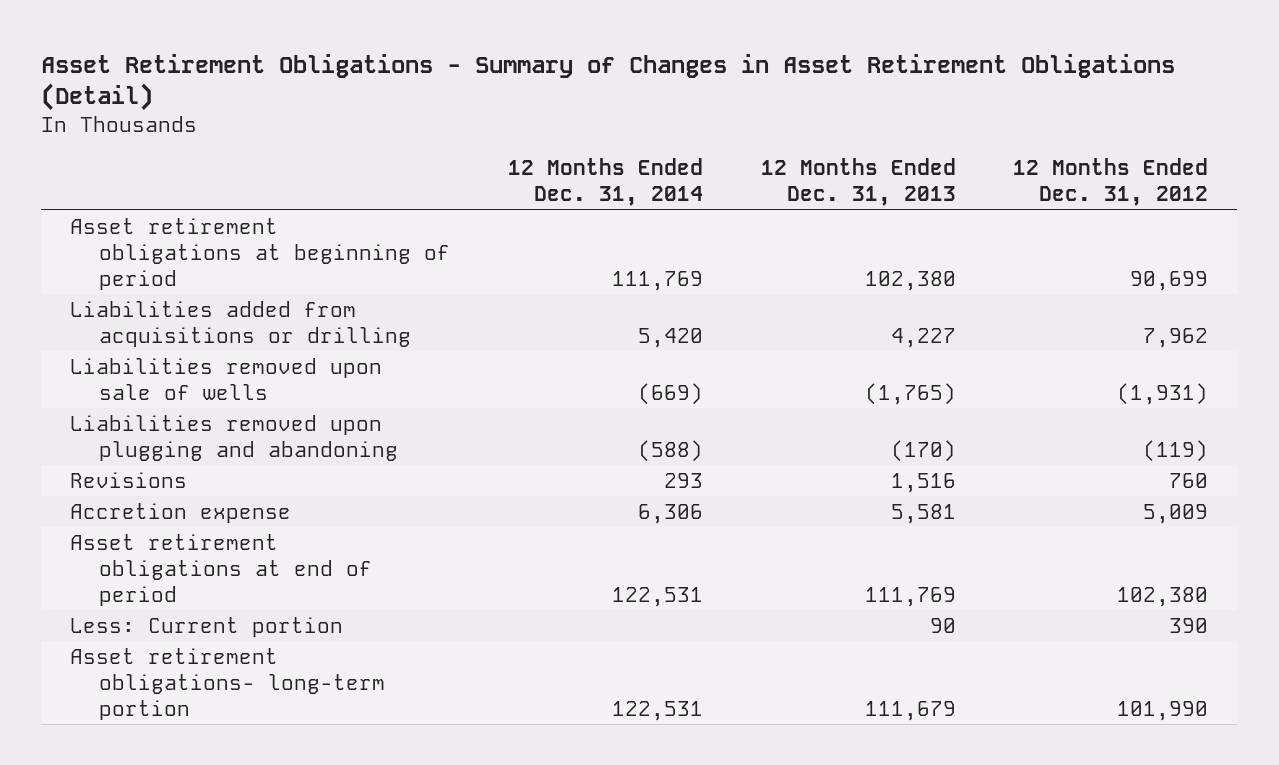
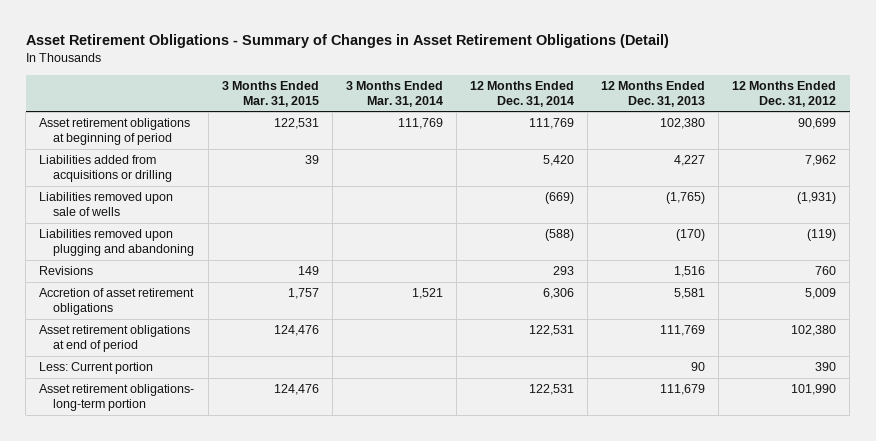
none -> [221,80,319,107] 3 Months Ended Mar. 31, 2015
none -> [345,80,443,107] 3 Months Ended Mar. 31, 2014
[70,502,292,523] Accretion expense -> [39,288,195,315] Accretion of asset retirement obligations

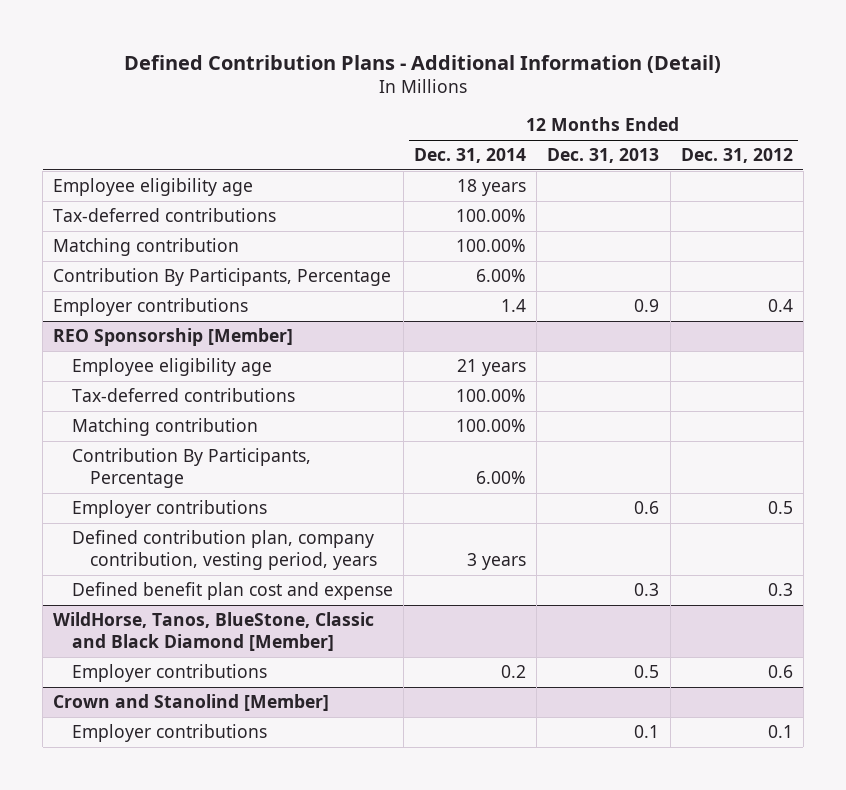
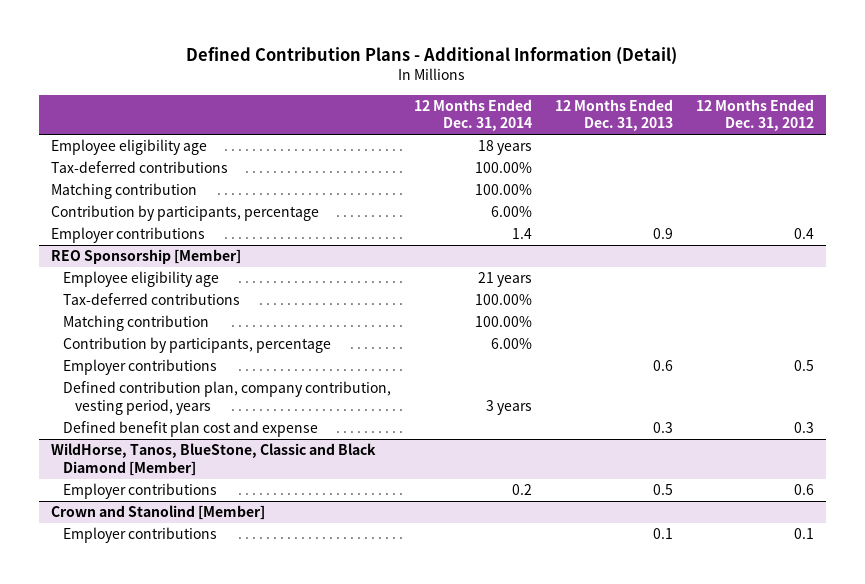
[53,268,392,287] Contribution By Participants, Percentage -> [50,205,319,222] Contribution by participants, percentage
[71,448,311,488] Contribution By Participants, Percentage -> [63,337,332,354] Contribution by participants, percentage

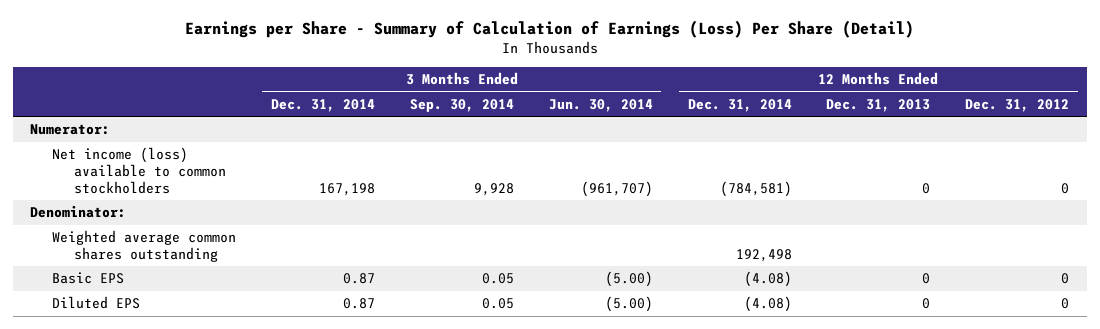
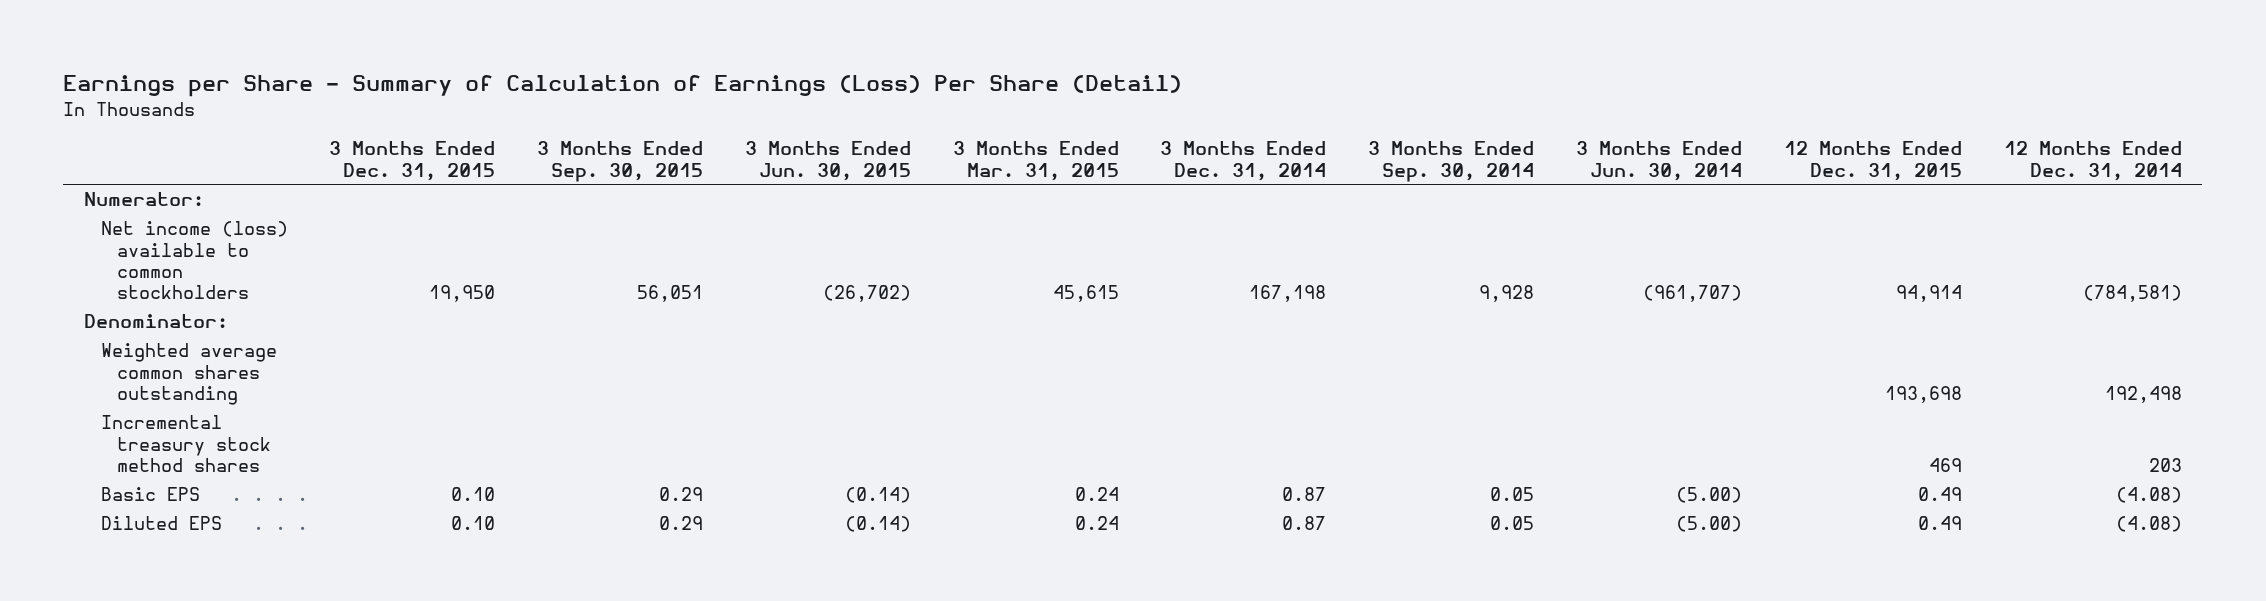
[826,98,931,112] Dec. 31, 2013 -> none
[965,98,1070,112] Dec. 31, 2012 -> none
none -> [329,141,496,181] 3 Months Ended Dec. 31, 2015
none -> [537,141,704,182] 3 Months Ended Sep. 30, 2015
none -> [744,141,911,181] 3 Months Ended Jun. 30, 2015
none -> [952,141,1119,181] 3 Months Ended Mar. 31, 2015
none -> [1783,141,1962,181] 12 Months Ended Dec. 31, 2015
none -> [100,415,271,473] Incremental treasury stock method shares

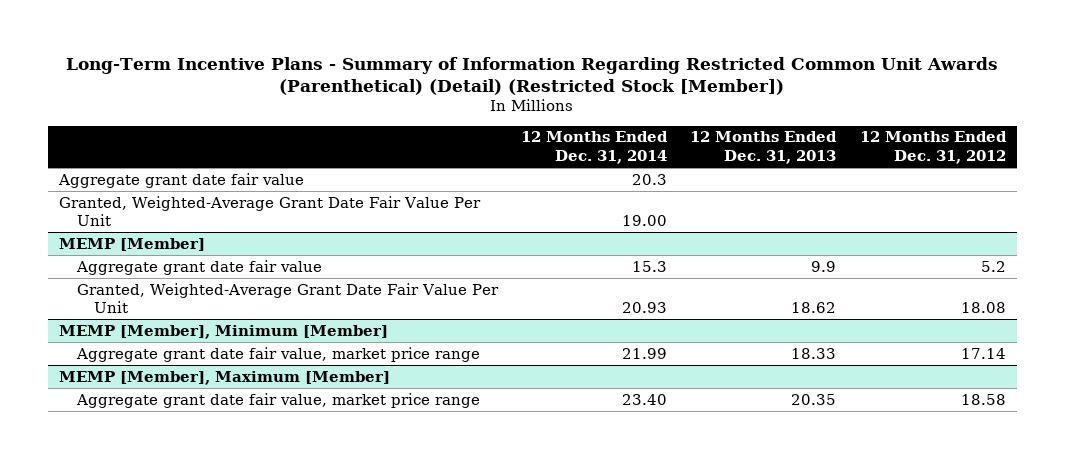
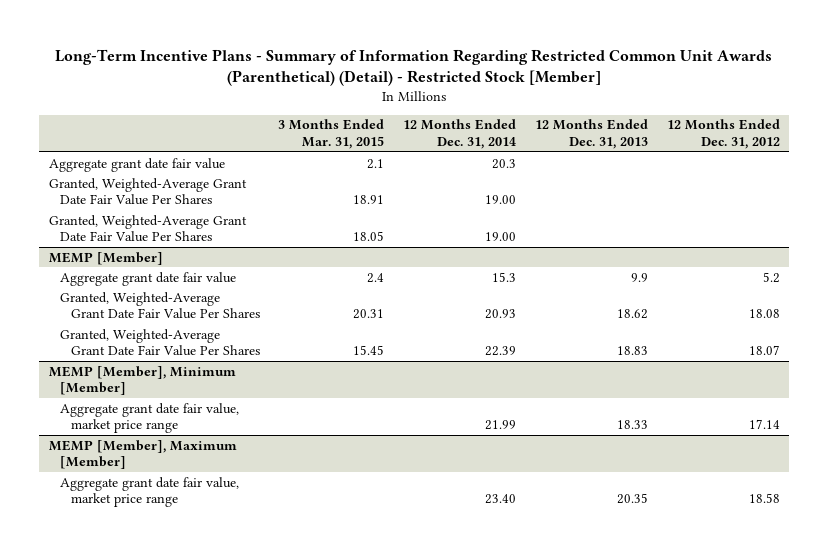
[66,56,999,96] Long-Term Incentive Plans - Summary of Information Regarding Restricted Common Unit Awards (Parenthetical) (Detail) (Restricted Stock [Member]) -> [55,48,773,87] Long-Term Incentive Plans - Summary of Information Regarding Restricted Common Unit Awards (Parenthetical) (Detail) - Restricted Stock [Member]
none -> [278,119,385,149] 3 Months Ended Mar. 31, 2015
[59,195,482,227] Granted, Weighted-Average Grant Date Fair Value Per Unit -> [48,177,247,206] Granted, Weighted-Average Grant Date Fair Value Per Shares
none -> [48,214,247,243] Granted, Weighted-Average Grant Date Fair Value Per Shares
[76,282,499,314] Granted, Weighted-Average Grant Date Fair Value Per Unit -> [59,291,260,320] Granted, Weighted-Average Grant Date Fair Value Per Shares
none -> [59,328,260,357] Granted, Weighted-Average Grant Date Fair Value Per Shares

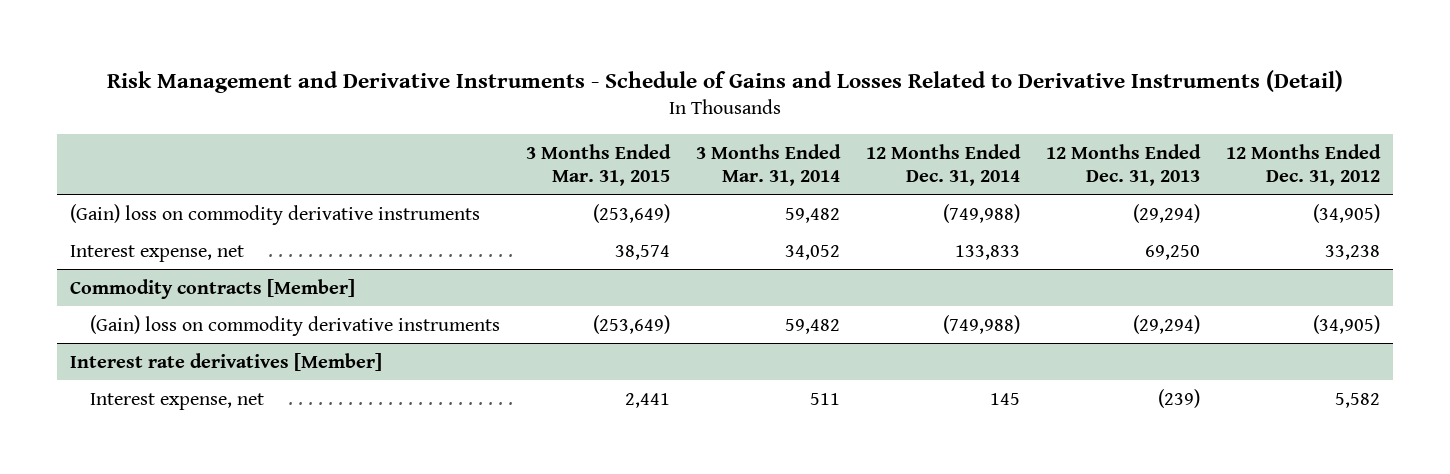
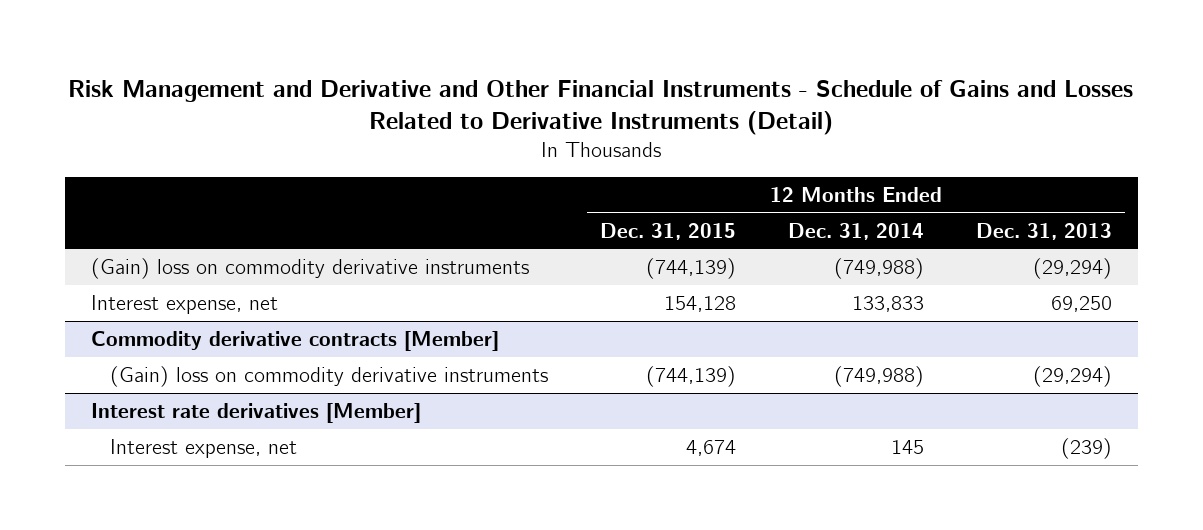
[106,69,1343,93] Risk Management and Derivative Instruments - Schedule of Gains and Losses Related to Derivative Instruments (Detail) -> [68,79,1134,135] Risk Management and Derivative and Other Financial Instruments - Schedule of Gains and Losses Related to Derivative Instruments (Detail)
[525,143,671,187] 3 Months Ended Mar. 31, 2015 -> none
[695,143,841,187] 3 Months Ended Mar. 31, 2014 -> none
[1225,143,1381,187] 12 Months Ended Dec. 31, 2012 -> none
none -> [599,222,736,240] Dec. 31, 2015
[70,278,356,299] Commodity contracts [Member] -> [90,330,499,351] Commodity derivative contracts [Member]

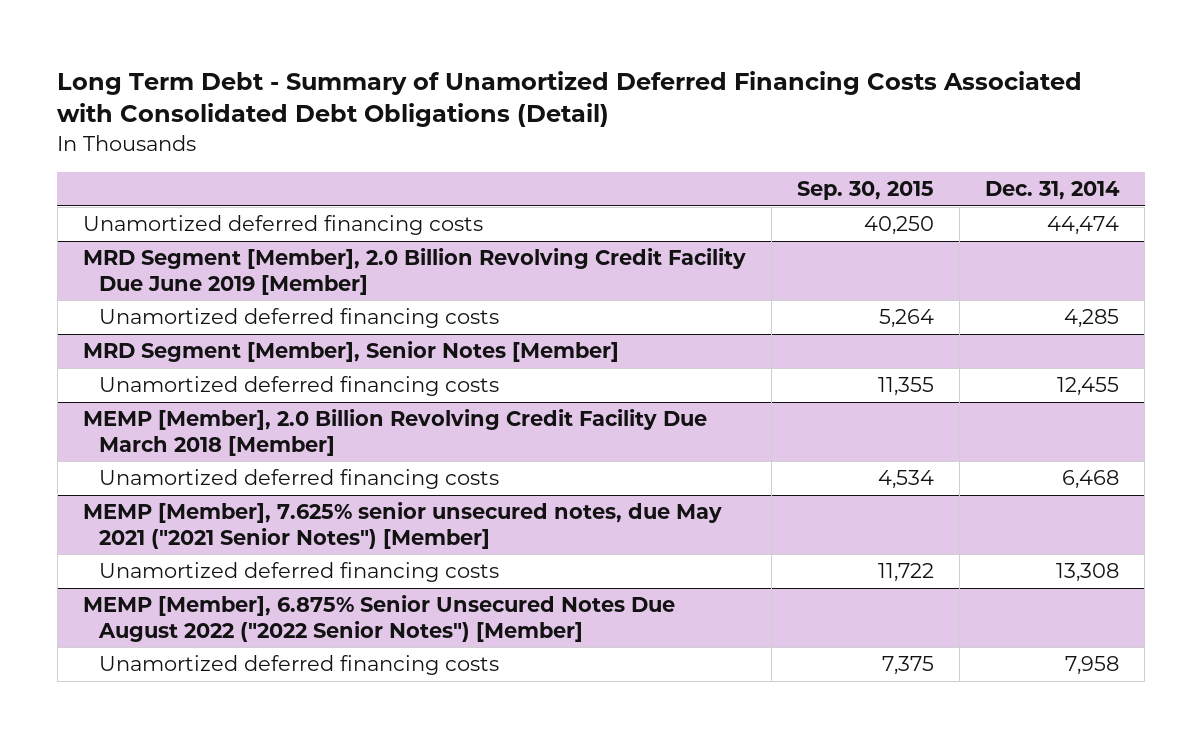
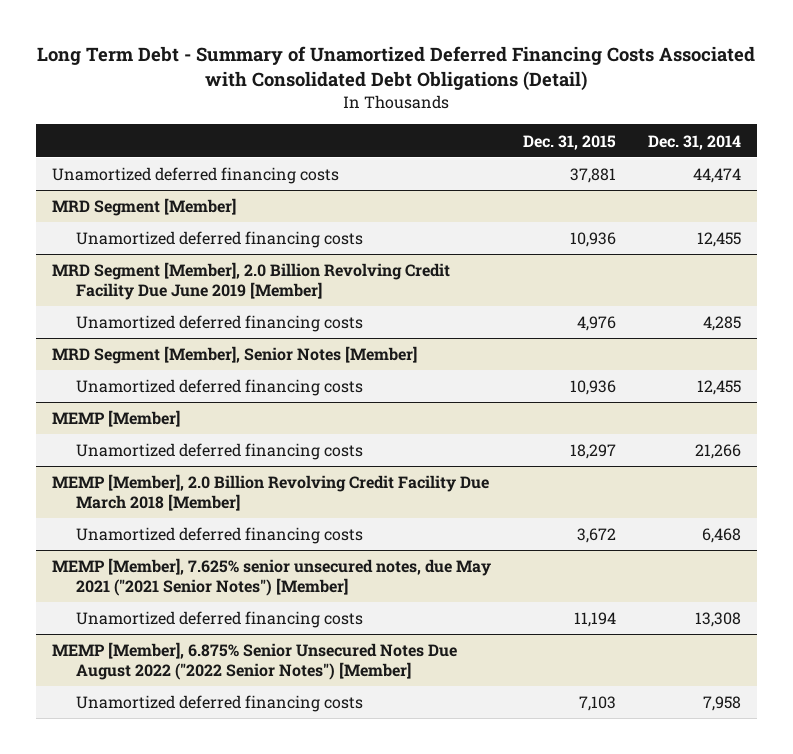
[796,180,934,200] Sep. 30, 2015 -> none
none -> [522,134,616,150] Dec. 31, 2015
none -> [51,198,236,217] MRD Segment [Member]
none -> [75,231,363,249] Unamortized deferred financing costs
none -> [51,410,180,428] MEMP [Member]
none -> [75,443,363,461] Unamortized deferred financing costs

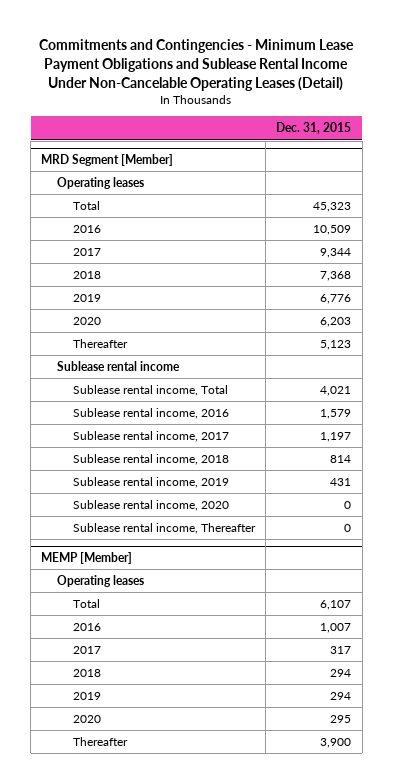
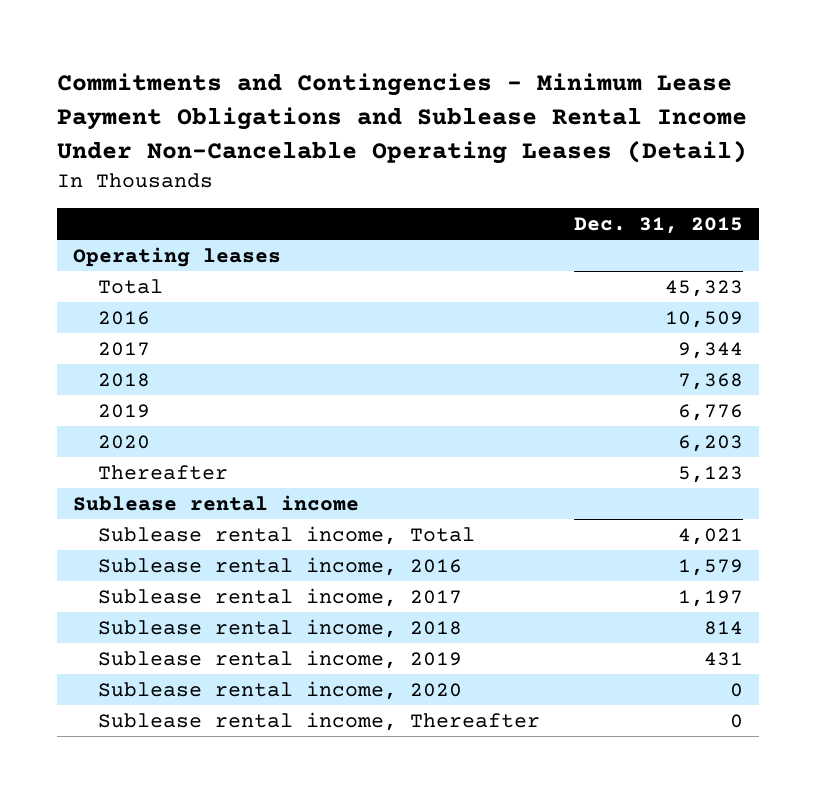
[41,154,174,167] MRD Segment [Member] -> none
[41,552,133,565] MEMP [Member] -> none
[57,574,145,587] Operating leases -> none
[73,598,101,608] Total -> none
[73,622,102,631] 2016 -> none
[73,645,102,654] 2017 -> none
[73,668,102,677] 2018 -> none
[73,691,102,700] 2019 -> none
[73,714,102,723] 2020 -> none
[73,736,129,746] Thereafter -> none

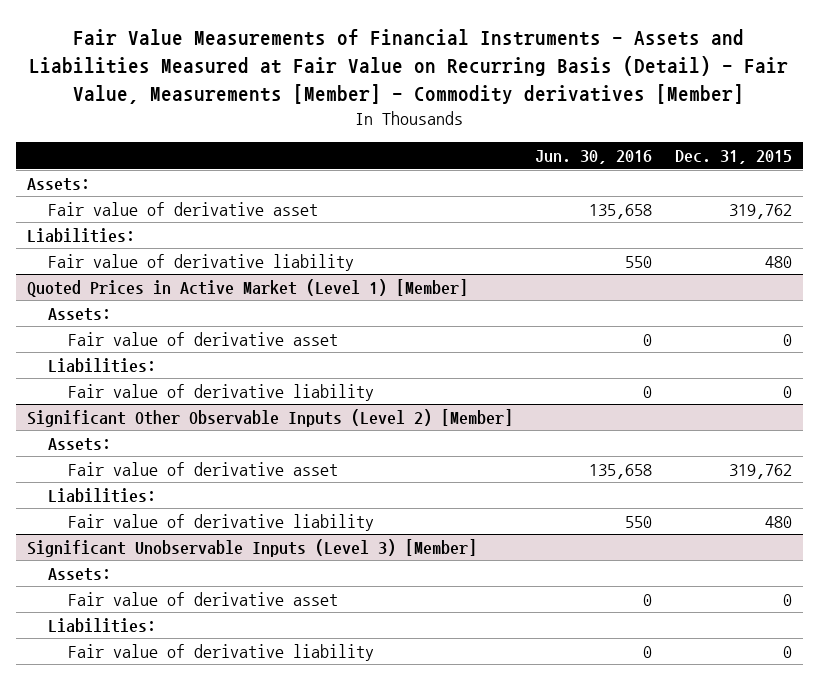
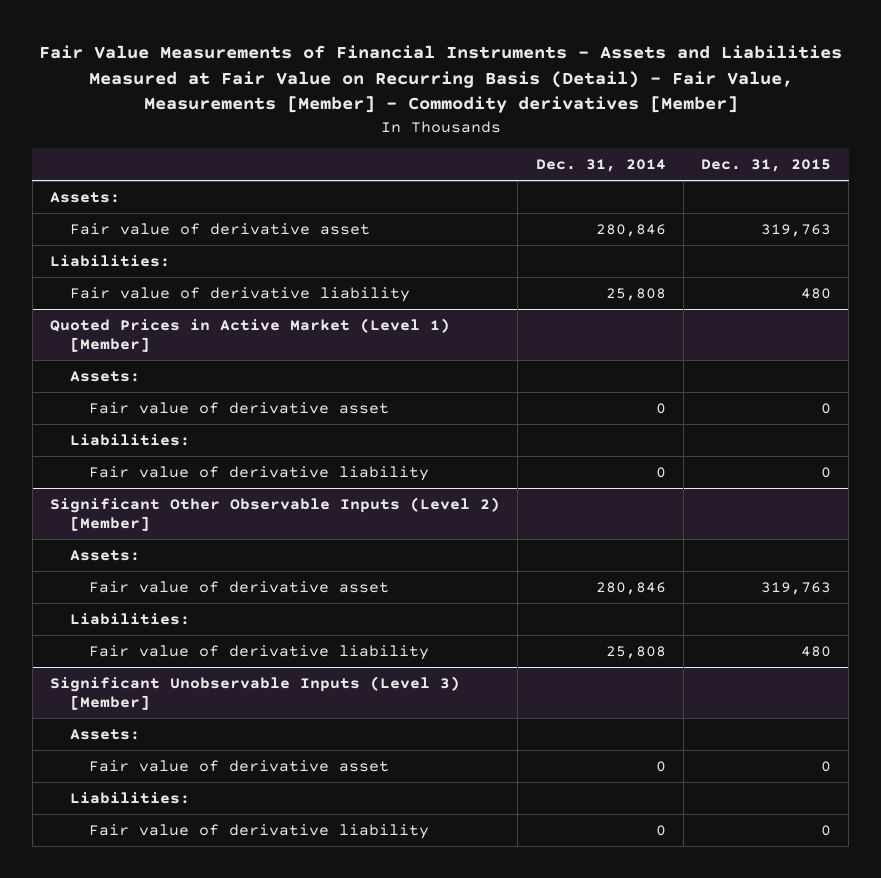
[535,150,653,165] Jun. 30, 2016 -> none
none -> [535,159,666,173] Dec. 31, 2014
[729,203,793,219] 319,762 -> [760,223,831,237] 319,763
[729,463,793,479] 319,762 -> [760,581,831,595] 319,763

